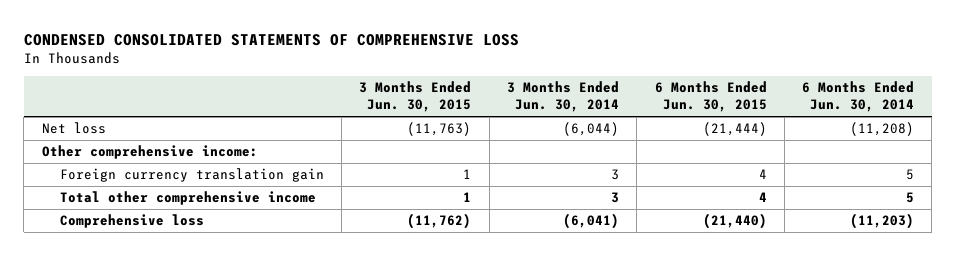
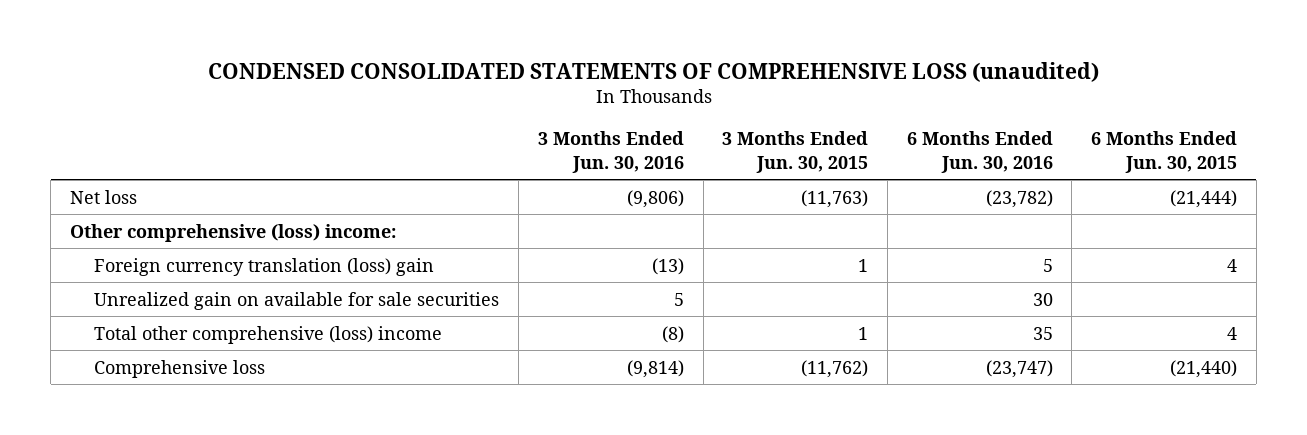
[23,33,519,46] CONDENSED CONSOLIDATED STATEMENTS OF COMPREHENSIVE LOSS -> [207,62,1099,83] CONDENSED CONSOLIDATED STATEMENTS OF COMPREHENSIVE LOSS (unaudited)
[506,81,619,113] 3 Months Ended Jun. 30, 2014 -> none
[802,81,915,113] 6 Months Ended Jun. 30, 2014 -> none
none -> [537,131,684,173] 3 Months Ended Jun. 30, 2016
none -> [906,131,1053,173] 6 Months Ended Jun. 30, 2016
[41,145,258,160] Other comprehensive income: -> [70,223,397,242] Other comprehensive (loss) income:
[59,168,324,183] Foreign currency translation gain -> [94,257,435,276] Foreign currency translation (loss) gain
none -> [94,291,500,310] Unrealized gain on available for sale securities
[59,191,316,206] Total other comprehensive income -> [94,325,443,344] Total other comprehensive (loss) income

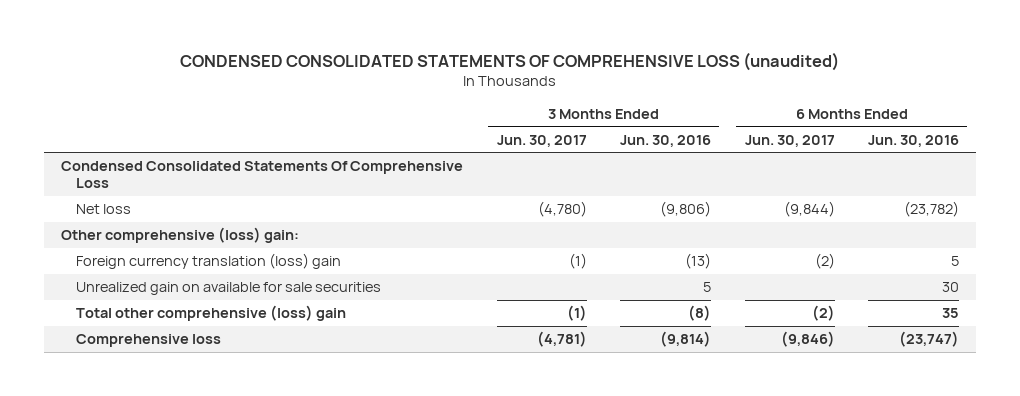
[722,131,869,173] 3 Months Ended Jun. 30, 2015 -> none
[1091,131,1238,173] 6 Months Ended Jun. 30, 2015 -> none
none -> [496,134,587,147] Jun. 30, 2017
none -> [744,134,835,147] Jun. 30, 2017
none -> [61,161,464,189] Condensed Consolidated Statements Of Comprehensive Loss
[70,223,397,242] Other comprehensive (loss) income: -> [61,227,300,244] Other comprehensive (loss) gain:
[94,325,443,344] Total other comprehensive (loss) income -> [76,305,347,322] Total other comprehensive (loss) gain

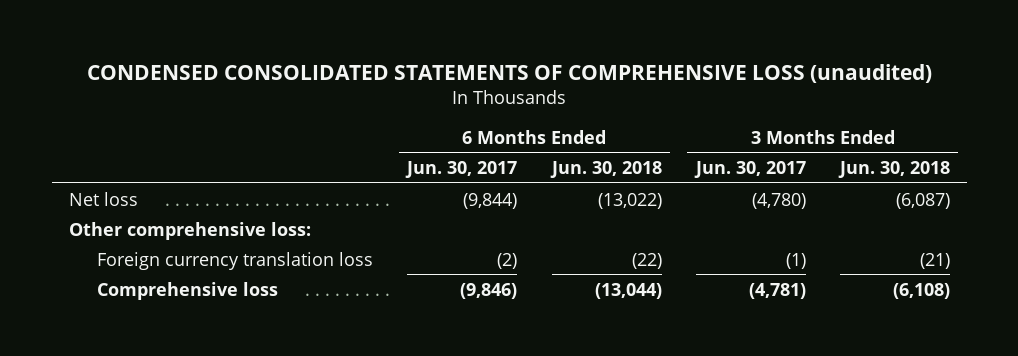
[620,134,712,147] Jun. 30, 2016 -> none
[868,134,960,147] Jun. 30, 2016 -> none
none -> [549,161,662,179] Jun. 30, 2018
none -> [837,161,950,179] Jun. 30, 2018
[61,161,464,189] Condensed Consolidated Statements Of Comprehensive Loss -> none
[76,282,382,296] Unrealized gain on available for sale securities -> none
[76,305,347,322] Total other comprehensive (loss) gain -> none
[61,227,300,244] Other comprehensive (loss) gain: -> [68,221,311,240] Other comprehensive loss:
[76,253,342,270] Foreign currency translation (loss) gain -> [97,251,374,270] Foreign currency translation loss

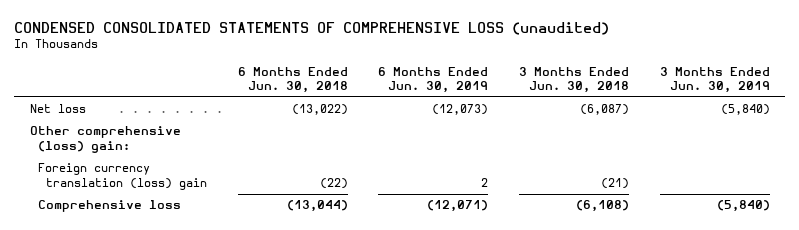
[405,161,518,179] Jun. 30, 2017 -> none
[693,161,806,179] Jun. 30, 2017 -> none
none -> [378,66,489,94] 6 Months Ended Jun. 30, 2019
none -> [659,66,770,94] 3 Months Ended Jun. 30, 2019
[68,221,311,240] Other comprehensive loss: -> [29,126,181,154] Other comprehensive (loss) gain:
[97,251,374,270] Foreign currency translation loss -> [38,163,208,191] Foreign currency translation (loss) gain

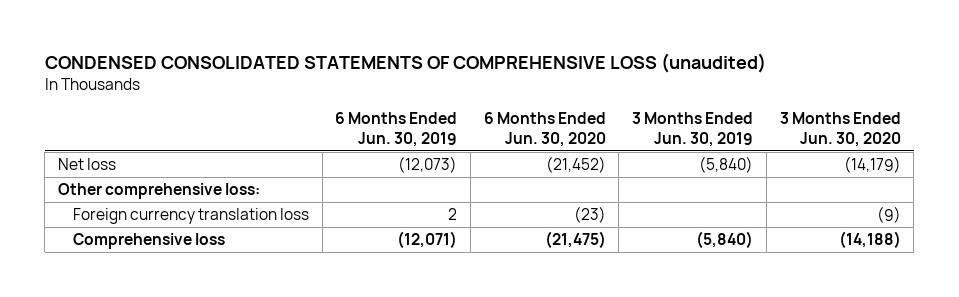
[237,66,348,94] 6 Months Ended Jun. 30, 2018 -> none
[519,66,630,94] 3 Months Ended Jun. 30, 2018 -> none
none -> [483,112,606,148] 6 Months Ended Jun. 30, 2020
none -> [779,112,901,148] 3 Months Ended Jun. 30, 2020
[29,126,181,154] Other comprehensive (loss) gain: -> [58,183,261,200] Other comprehensive loss:
[38,163,208,191] Foreign currency translation (loss) gain -> [72,208,309,225] Foreign currency translation loss

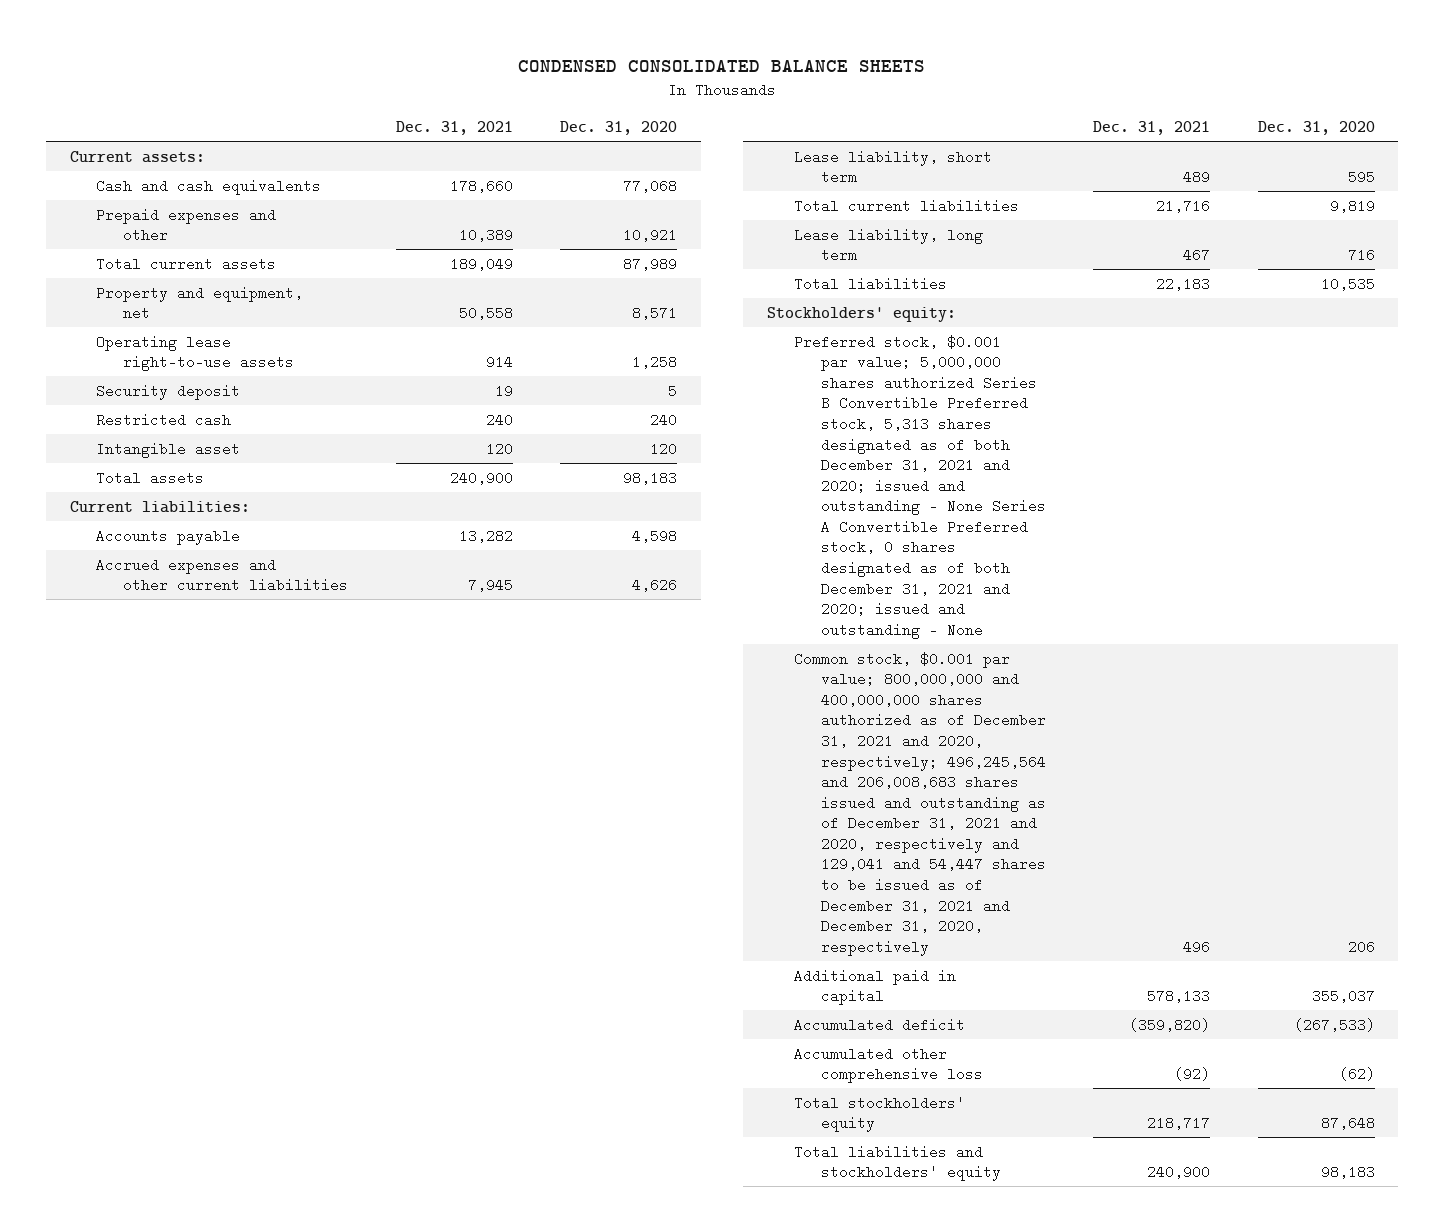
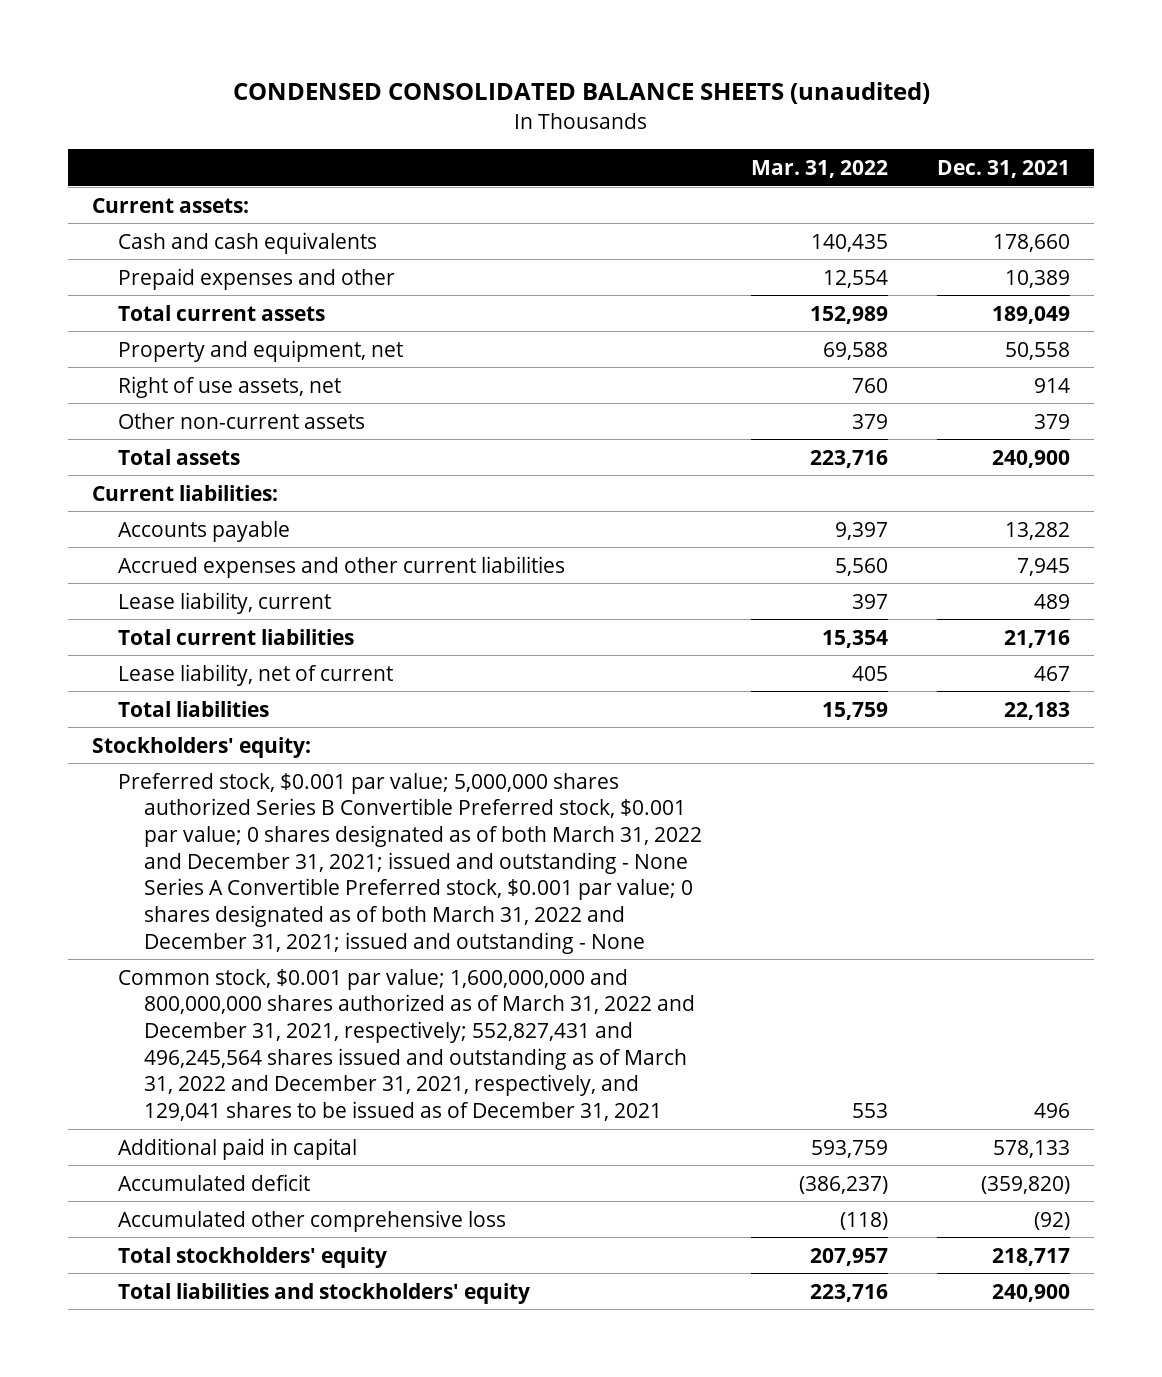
[518,60,926,73] CONDENSED CONSOLIDATED BALANCE SHEETS -> [232,82,930,105] CONDENSED CONSOLIDATED BALANCE SHEETS (unaudited)
[560,120,678,135] Dec. 31, 2020 -> none
none -> [750,160,888,179] Mar. 31, 2022
[96,383,241,400] Security deposit -> none
[96,412,232,427] Restricted cash -> none
[96,441,241,458] Intangible asset -> none
[96,334,295,372] Operating lease right-to-use assets -> [118,375,342,398] Right of use assets, net
none -> [118,412,366,429] Other non-current assets
[793,149,992,185] Lease liability, short term -> [118,591,332,614] Lease liability, current
[793,227,983,263] Lease liability, long term -> [118,663,394,686] Lease liability, net of current
[793,334,1046,639] Preferred stock, $0.001 par value; 5,000,000 shares authorized Series B Convertible Preferred stock, 5,313 shares designated as of both December 31, 2021 and 2020; issued and outstanding - None Series A Convertible Preferred stock, 0 shares designated as of both December 31, 2021 and 2020; issued and outstanding - None -> [118,772,703,954] Preferred stock, $0.001 par value; 5,000,000 shares authorized Series B Convertible Preferred stock, $0.001 par value; 0 shares designated as of both March 31, 2022 and December 31, 2021; issued and outstanding - None Series A Convertible Preferred stock, $0.001 par value; 0 shares designated as of both March 31, 2022 and December 31, 2021; issued and outstanding - None
[793,651,1046,956] Common stock, $0.001 par value; 800,000,000 and 400,000,000 shares authorized as of December 31, 2021 and 2020, respectively; 496,245,564 and 206,008,683 shares issued and outstanding as of December 31, 2021 and 2020, respectively and 129,041 and 54,447 shares to be issued as of December 31, 2021 and December 31, 2020, respectively -> [118,968,696,1121] Common stock, $0.001 par value; 1,600,000,000 and 800,000,000 shares authorized as of March 31, 2022 and December 31, 2021, respectively; 552,827,431 and 496,245,564 shares issued and outstanding as of March 31, 2022 and December 31, 2021, respectively, and 129,041 shares to be issued as of December 31, 2021

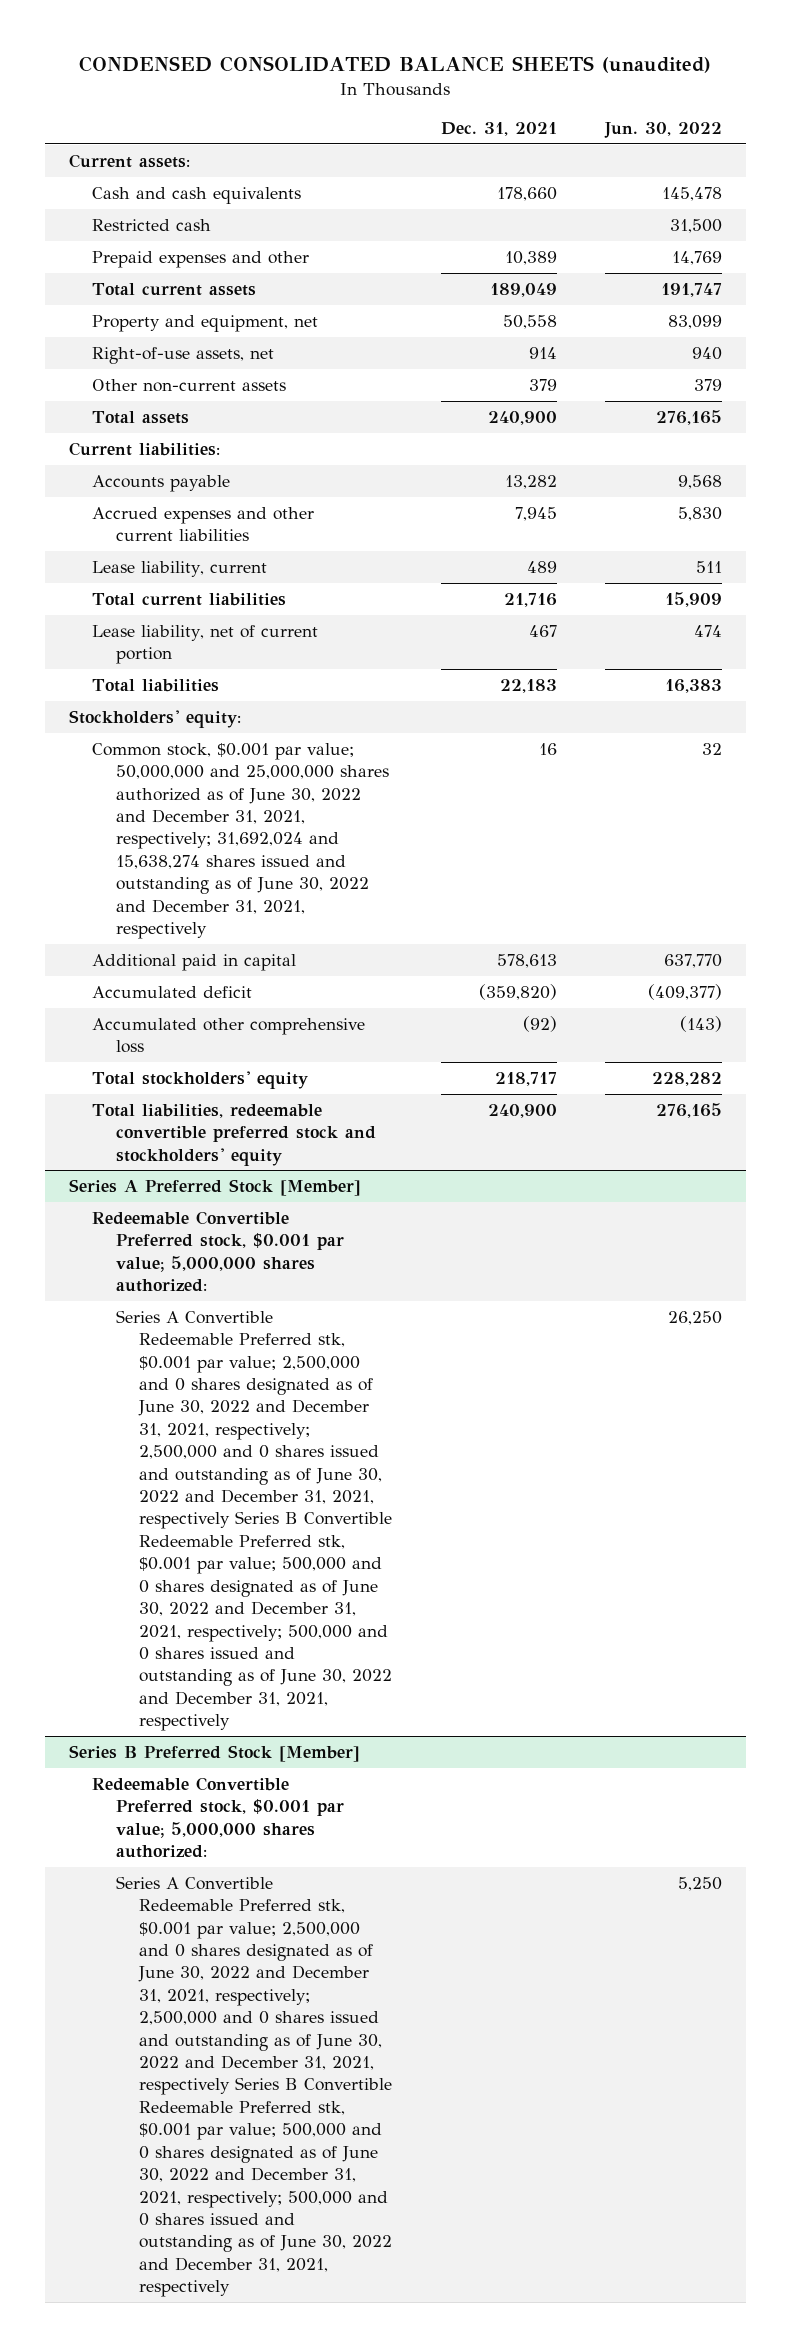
[750,160,888,179] Mar. 31, 2022 -> none
none -> [604,121,723,138] Jun. 30, 2022
none -> [92,218,212,231] Restricted cash
[118,375,342,398] Right of use assets, net -> [92,346,275,364] Right-of-use assets, net
[118,663,394,686] Lease liability, net of current -> [92,624,319,665] Lease liability, net of current portion
[118,772,703,954] Preferred stock, $0.001 par value; 5,000,000 shares authorized Series B Convertible Preferred stock, $0.001 par value; 0 shares designated as of both March 31, 2022 and December 31, 2021; issued and outstanding - None Series A Convertible Preferred stock, $0.001 par value; 0 shares designated as of both March 31, 2022 and December 31, 2021; issued and outstanding - None -> none
[118,968,696,1121] Common stock, $0.001 par value; 1,600,000,000 and 800,000,000 shares authorized as of March 31, 2022 and December 31, 2021, respectively; 552,827,431 and 496,245,564 shares issued and outstanding as of March 31, 2022 and December 31, 2021, respectively, and 129,041 shares to be issued as of December 31, 2021 -> [92,742,389,940] Common stock, $0.001 par value; 50,000,000 and 25,000,000 shares authorized as of June 30, 2022 and December 31, 2021, respectively; 31,692,024 and 15,638,274 shares issued and outstanding as of June 30, 2022 and December 31, 2021, respectively
[1033,1102,1070,1118] 496 -> [538,742,557,755] 16
[992,1139,1070,1158] 578,133 -> [496,953,557,968] 578,613
[118,1282,531,1304] Total liabilities and stockholders' equity -> [92,1103,376,1166] Total liabilities, redeemable convertible preferred stock and stockholders' equity
none -> [68,1178,361,1196] Series A Preferred Stock [Member]
none -> [92,1210,344,1293] Redeemable Convertible Preferred stock, $0.001 par value; 5,000,000 shares authorized:
none -> [115,1309,393,1732] Series A Convertible Redeemable Preferred stk, $0.001 par value; 2,500,000 and 0 shares designated as of June 30, 2022 and December 31, 2021, respectively; 2,500,000 and 0 shares issued and outstanding as of June 30, 2022 and December 31, 2021, respectively Series B Convertible Redeemable Preferred stk, $0.001 par value; 500,000 and 0 shares designated as of June 30, 2022 and December 31, 2021, respectively; 500,000 and 0 shares issued and outstanding as of June 30, 2022 and December 31, 2021, respectively
none -> [68,1744,360,1762] Series B Preferred Stock [Member]
none -> [92,1776,344,1859] Redeemable Convertible Preferred stock, $0.001 par value; 5,000,000 shares authorized:
none -> [115,1875,393,2298] Series A Convertible Redeemable Preferred stk, $0.001 par value; 2,500,000 and 0 shares designated as of June 30, 2022 and December 31, 2021, respectively; 2,500,000 and 0 shares issued and outstanding as of June 30, 2022 and December 31, 2021, respectively Series B Convertible Redeemable Preferred stk, $0.001 par value; 500,000 and 0 shares designated as of June 30, 2022 and December 31, 2021, respectively; 500,000 and 0 shares issued and outstanding as of June 30, 2022 and December 31, 2021, respectively

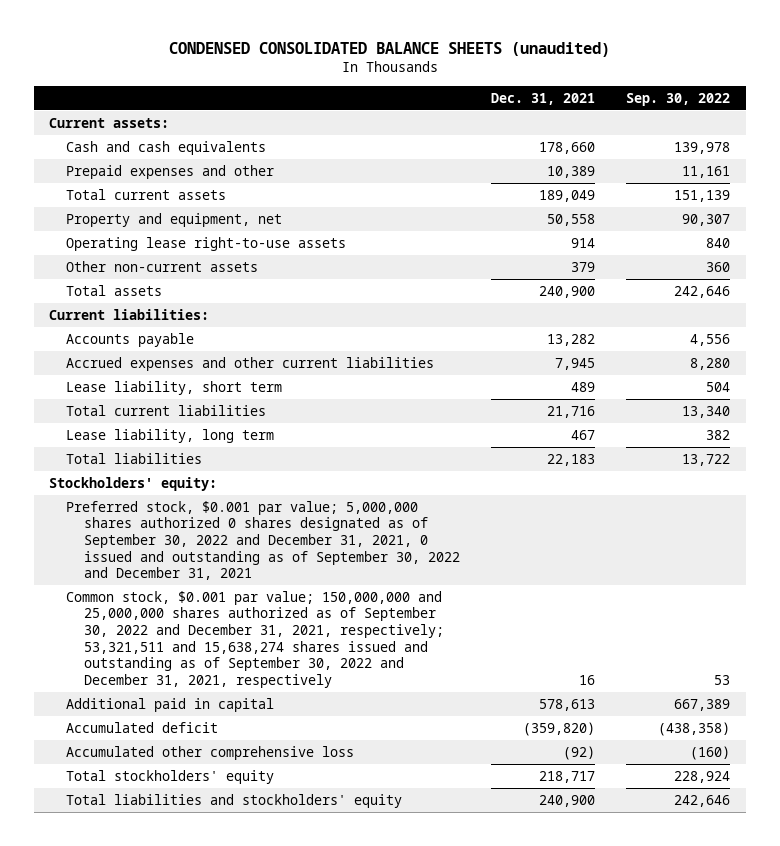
[604,121,723,138] Jun. 30, 2022 -> none
none -> [626,92,731,106] Sep. 30, 2022
[92,218,212,231] Restricted cash -> none
[92,346,275,364] Right-of-use assets, net -> [66,236,347,251] Operating lease right-to-use assets
[92,560,268,577] Lease liability, current -> [66,380,283,395] Lease liability, short term
[92,624,319,665] Lease liability, net of current portion -> [66,428,275,443] Lease liability, long term
none -> [66,500,460,581] Preferred stock, $0.001 par value; 5,000,000 shares authorized 0 shares designated as of September 30, 2022 and December 31, 2021, 0 issued and outstanding as of September 30, 2022 and December 31, 2021
[92,742,389,940] Common stock, $0.001 par value; 50,000,000 and 25,000,000 shares authorized as of June 30, 2022 and December 31, 2021, respectively; 31,692,024 and 15,638,274 shares issued and outstanding as of June 30, 2022 and December 31, 2021, respectively -> [66,590,444,688] Common stock, $0.001 par value; 150,000,000 and 25,000,000 shares authorized as of September 30, 2022 and December 31, 2021, respectively; 53,321,511 and 15,638,274 shares issued and outstanding as of September 30, 2022 and December 31, 2021, respectively
[68,1178,361,1196] Series A Preferred Stock [Member] -> none
[92,1210,344,1293] Redeemable Convertible Preferred stock, $0.001 par value; 5,000,000 shares authorized: -> none
[115,1309,393,1732] Series A Convertible Redeemable Preferred stk, $0.001 par value; 2,500,000 and 0 shares designated as of June 30, 2022 and December 31, 2021, respectively; 2,500,000 and 0 shares issued and outstanding as of June 30, 2022 and December 31, 2021, respectively Series B Convertible Redeemable Preferred stk, $0.001 par value; 500,000 and 0 shares designated as of June 30, 2022 and December 31, 2021, respectively; 500,000 and 0 shares issued and outstanding as of June 30, 2022 and December 31, 2021, respectively -> none
[68,1744,360,1762] Series B Preferred Stock [Member] -> none
[92,1776,344,1859] Redeemable Convertible Preferred stock, $0.001 par value; 5,000,000 shares authorized: -> none
[115,1875,393,2298] Series A Convertible Redeemable Preferred stk, $0.001 par value; 2,500,000 and 0 shares designated as of June 30, 2022 and December 31, 2021, respectively; 2,500,000 and 0 shares issued and outstanding as of June 30, 2022 and December 31, 2021, respectively Series B Convertible Redeemable Preferred stk, $0.001 par value; 500,000 and 0 shares designated as of June 30, 2022 and December 31, 2021, respectively; 500,000 and 0 shares issued and outstanding as of June 30, 2022 and December 31, 2021, respectively -> none
[92,1103,376,1166] Total liabilities, redeemable convertible preferred stock and stockholders' equity -> [66,793,403,808] Total liabilities and stockholders' equity

